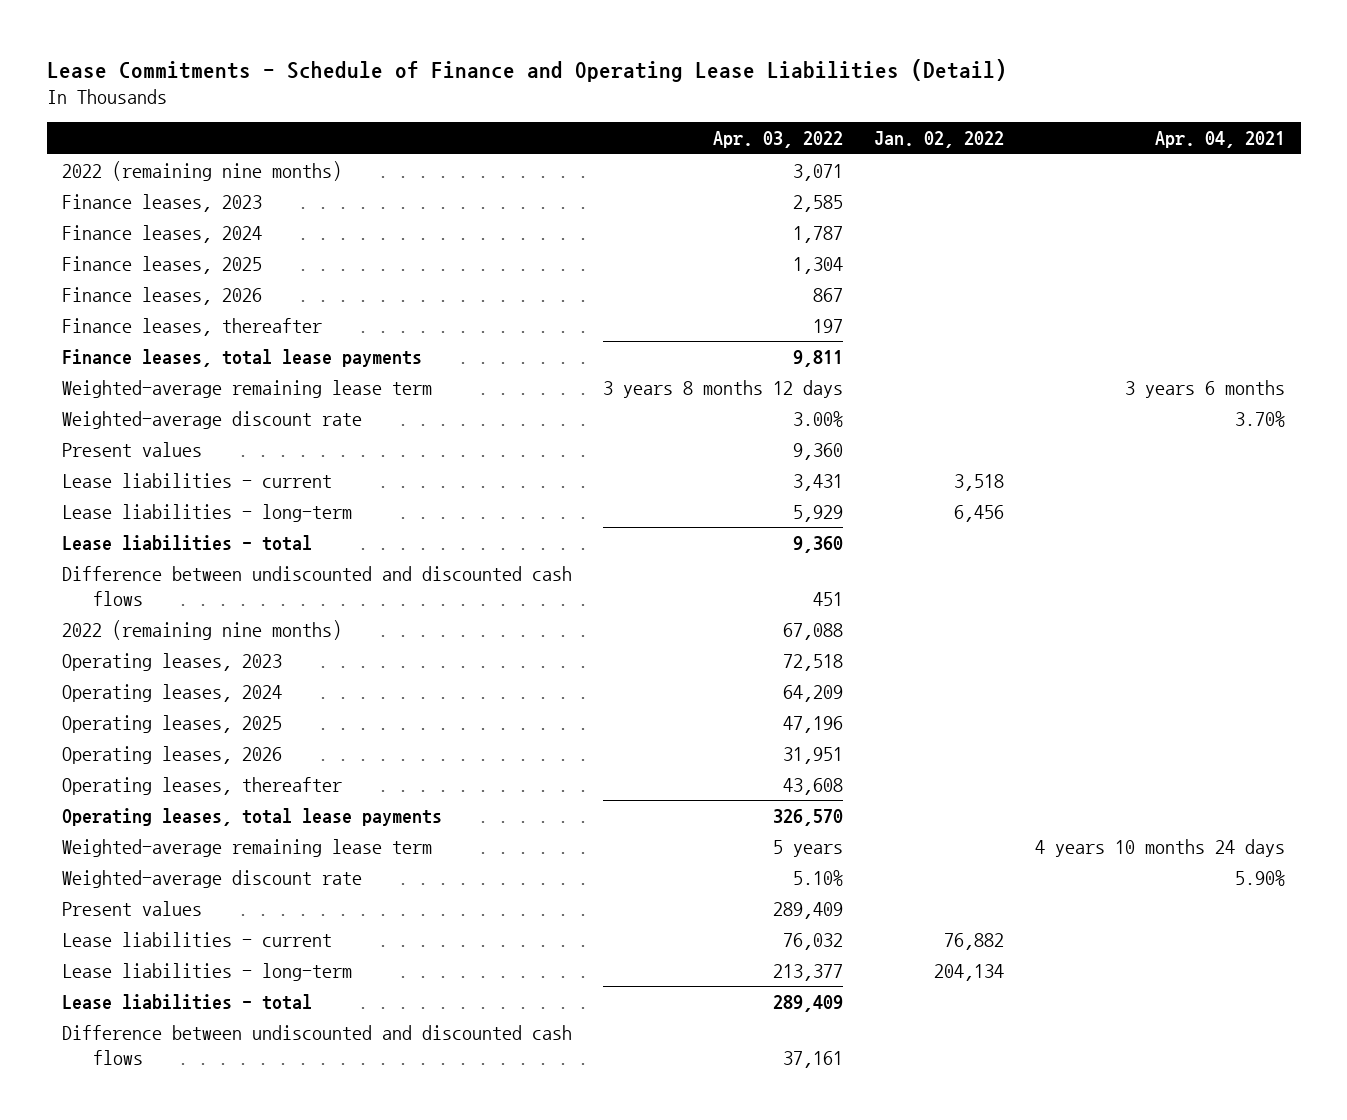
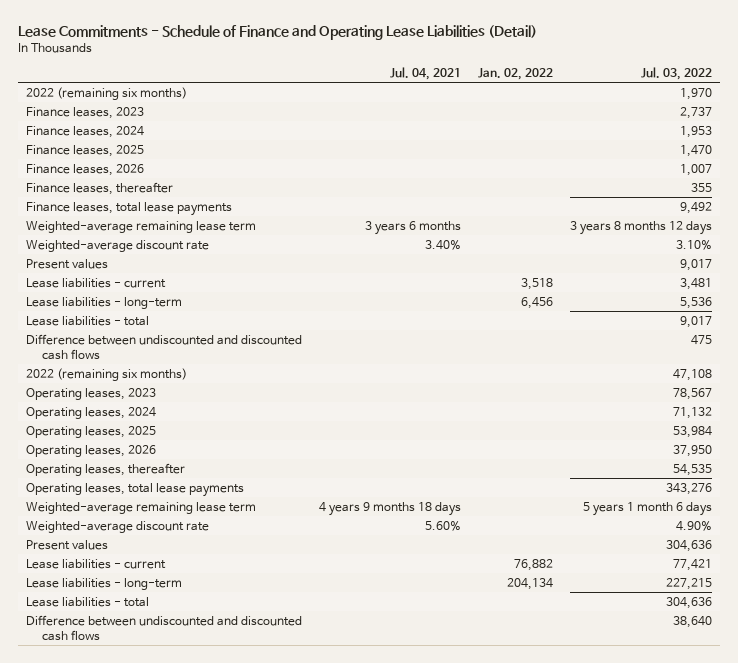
[713,131,844,149] Apr. 03, 2022 -> none
[1155,131,1286,149] Apr. 04, 2021 -> none
none -> [390,66,462,80] Jul. 04, 2021
none -> [640,66,712,80] Jul. 03, 2022
[62,160,343,181] 2022 (remaining nine months) -> [26,86,188,100] 2022 (remaining six months)
[62,619,343,640] 2022 (remaining nine months) -> [26,367,188,381] 2022 (remaining six months)

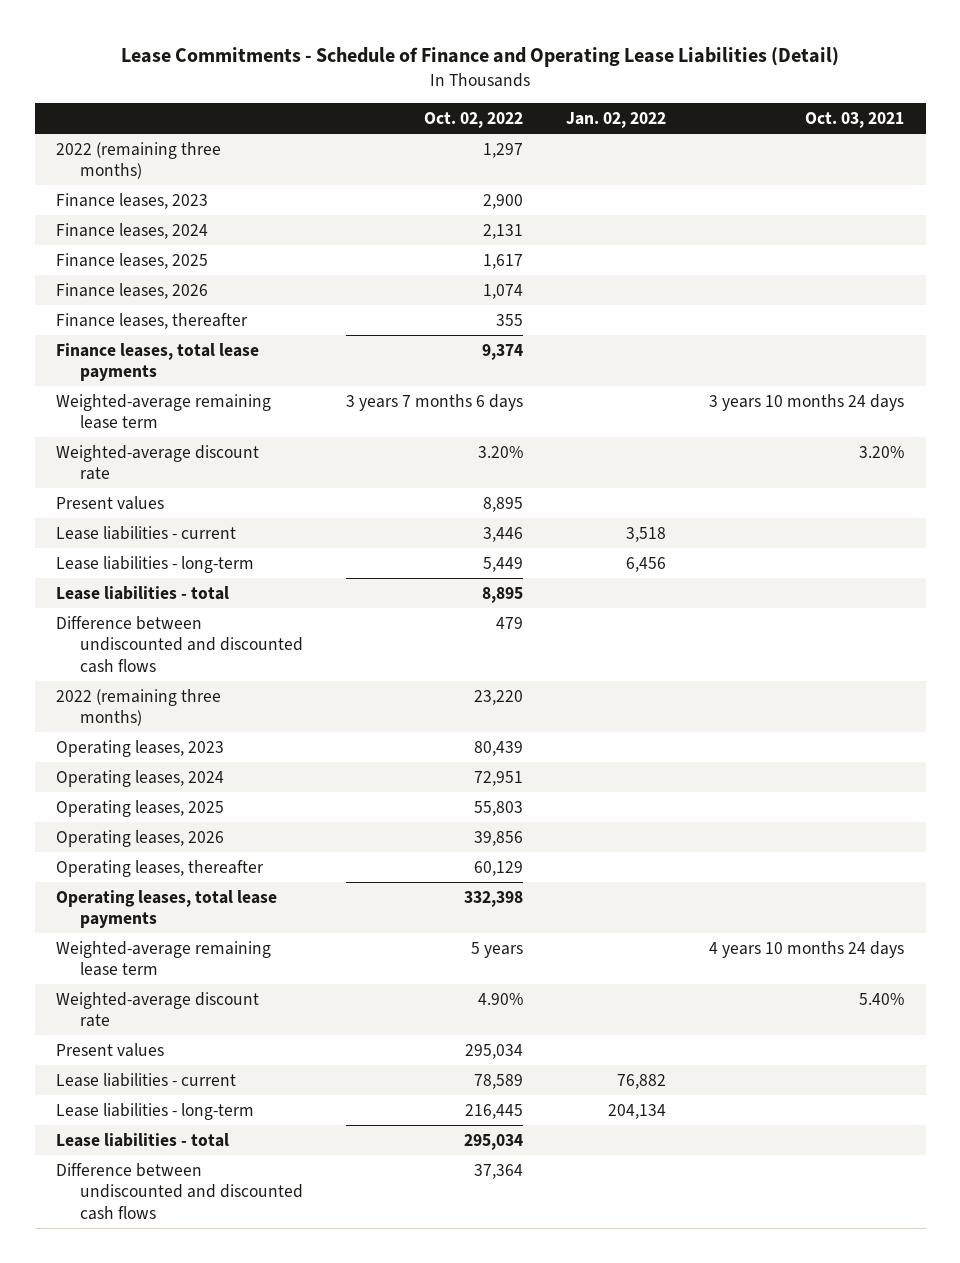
[390,66,462,80] Jul. 04, 2021 -> none
[640,66,712,80] Jul. 03, 2022 -> none
none -> [423,112,523,129] Oct. 02, 2022
none -> [805,112,905,129] Oct. 03, 2021
[26,86,188,100] 2022 (remaining six months) -> [56,141,222,180] 2022 (remaining three months)
[26,367,188,381] 2022 (remaining six months) -> [56,688,222,727] 2022 (remaining three months)

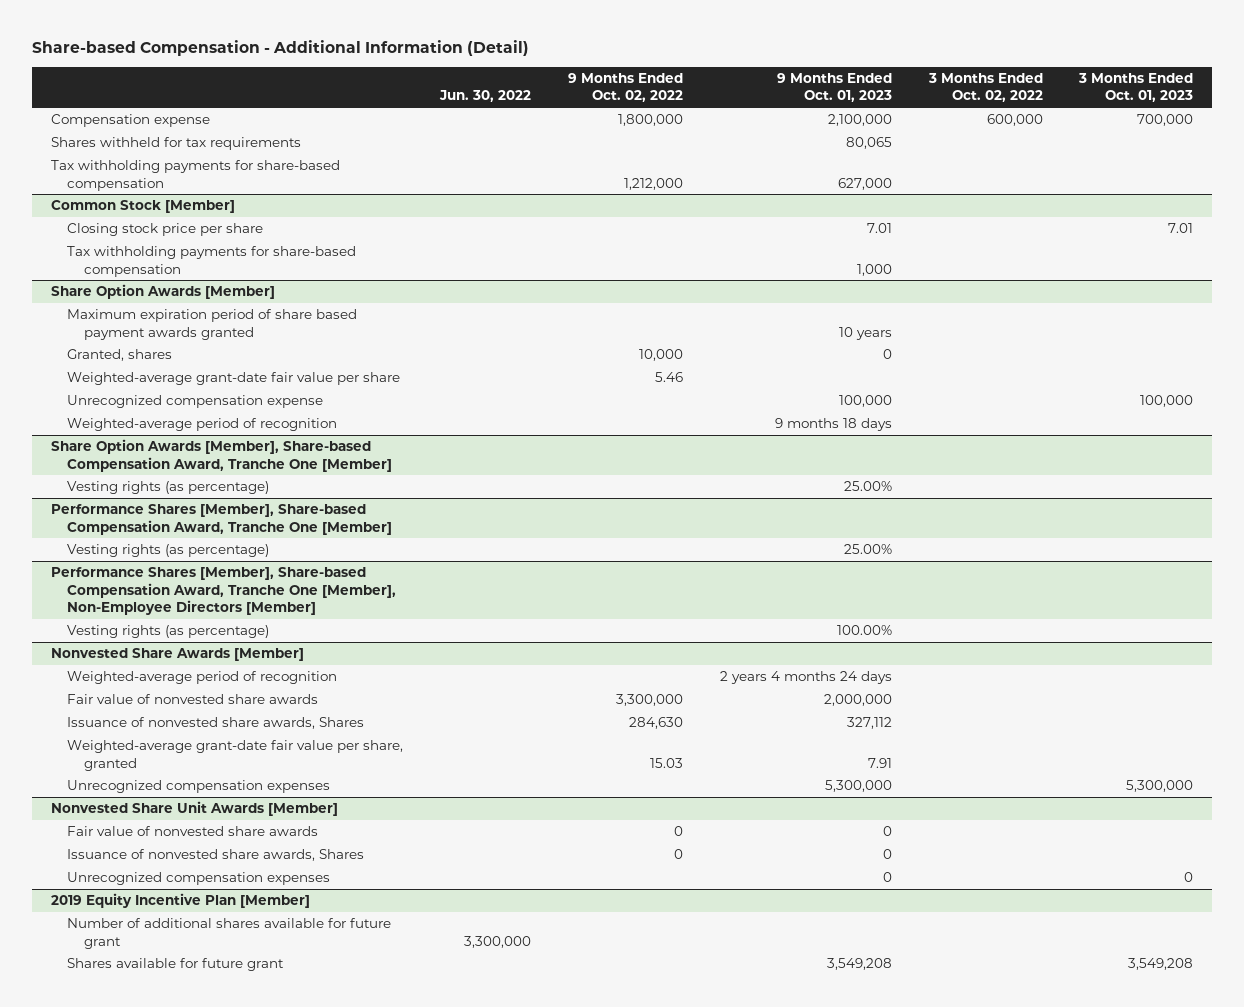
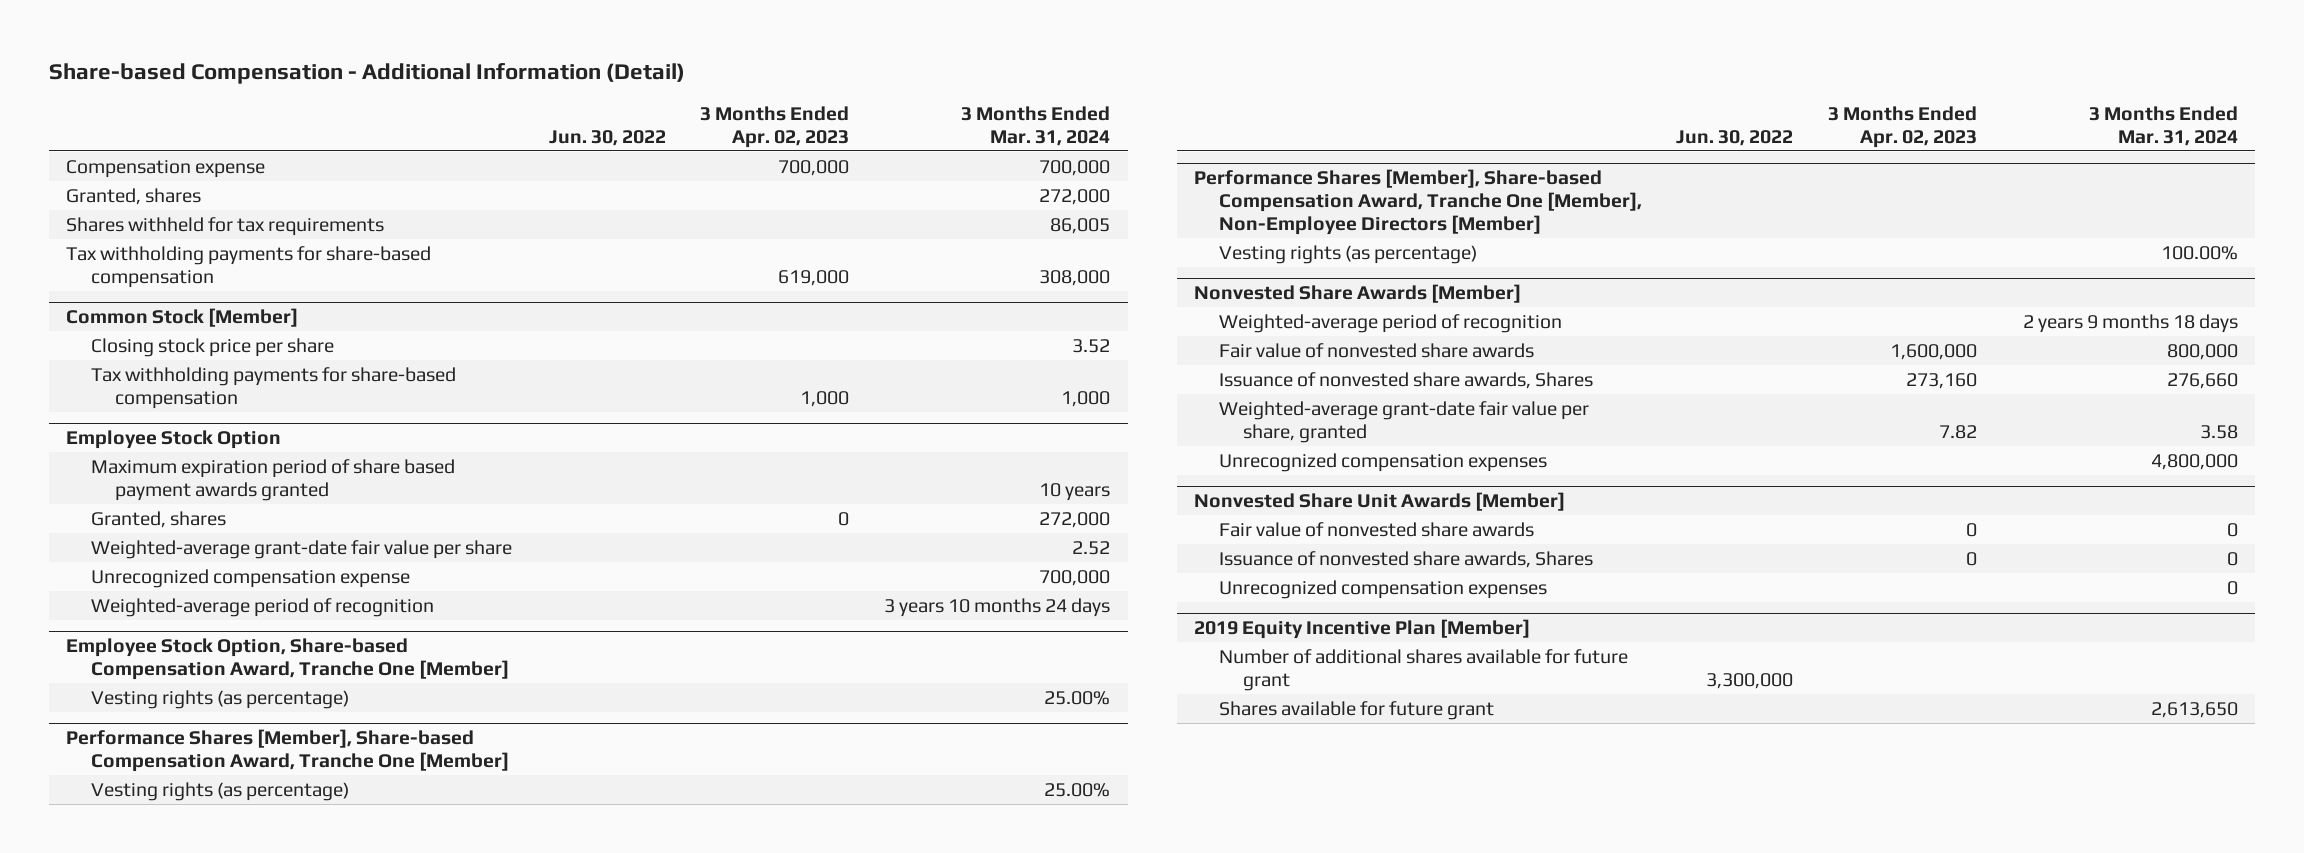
[567,73,683,103] 9 Months Ended Oct. 02, 2022 -> none
[776,73,892,103] 9 Months Ended Oct. 01, 2023 -> none
[927,73,1043,103] 3 Months Ended Oct. 02, 2022 -> none
[1078,73,1194,103] 3 Months Ended Oct. 01, 2023 -> none
none -> [700,105,850,148] 3 Months Ended Apr. 02, 2023
none -> [961,105,1111,146] 3 Months Ended Mar. 31, 2024
none -> [66,187,202,205] Granted, shares
[50,284,275,300] Share Option Awards [Member] -> [66,430,282,450] Employee Stock Option
[50,439,393,472] Share Option Awards [Member], Share-based Compensation Award, Tranche One [Member] -> [66,638,509,680] Employee Stock Option, Share-based Compensation Award, Tranche One [Member]

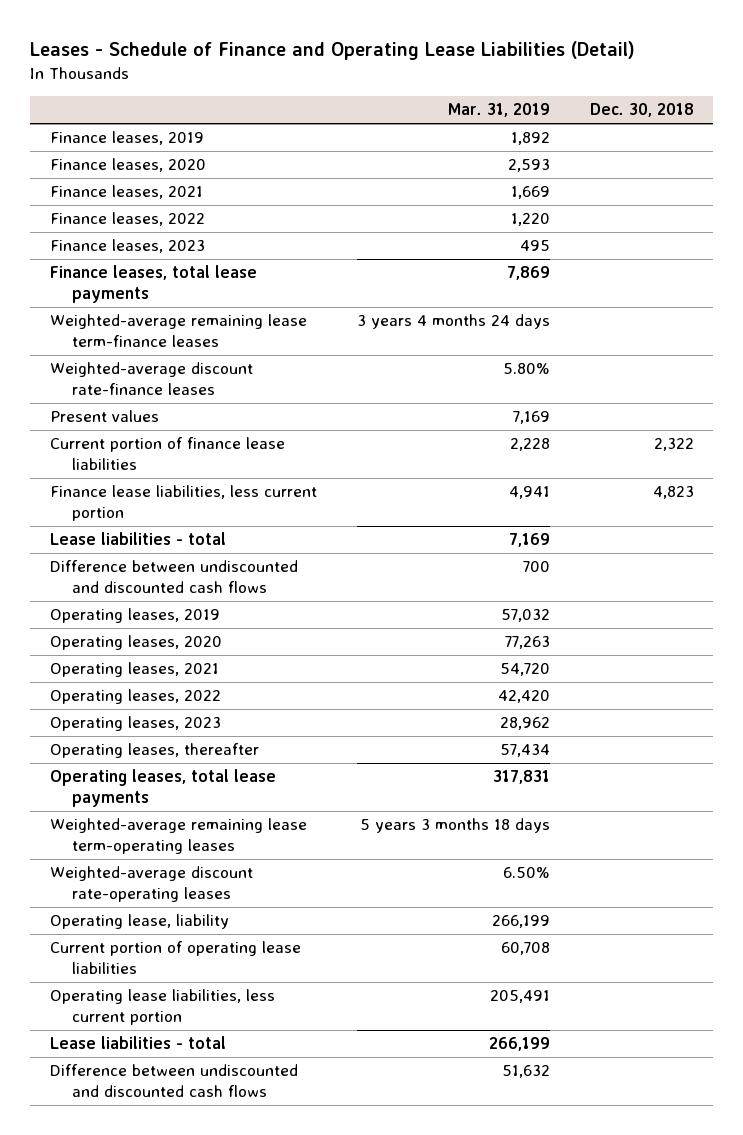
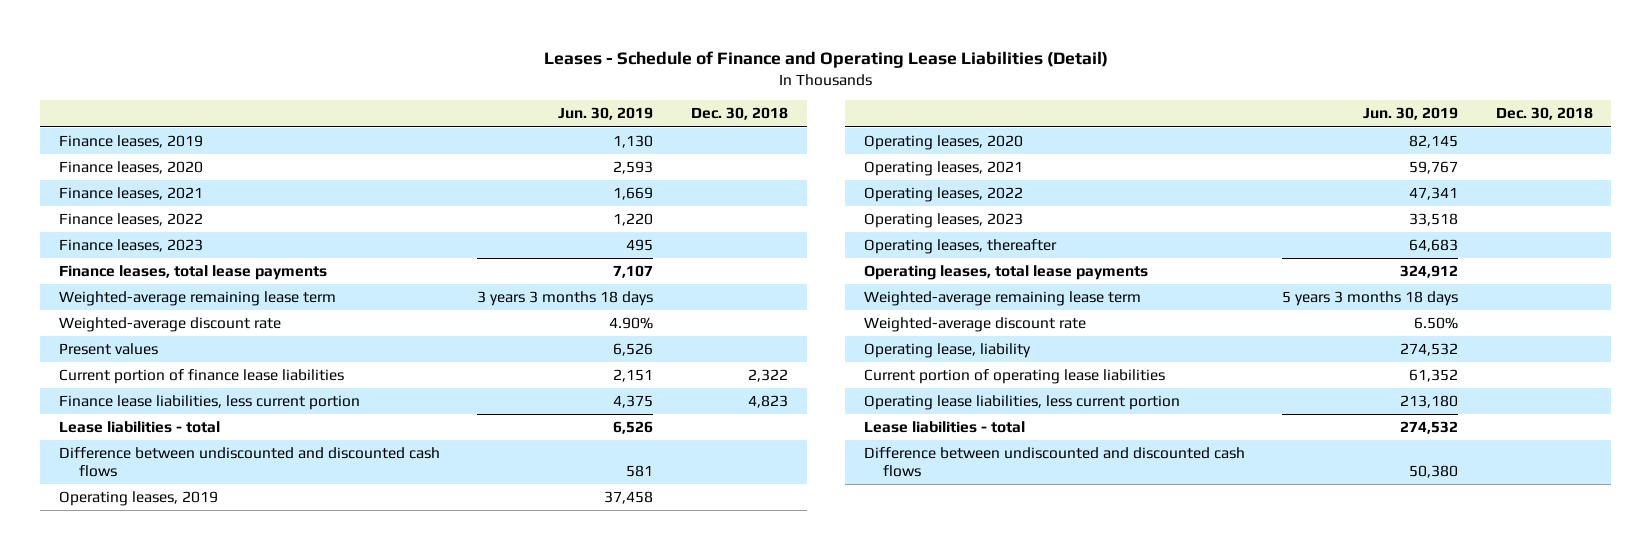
[447,103,550,118] Mar. 31, 2019 -> none
none -> [558,107,654,121] Jun. 30, 2019
[49,314,307,348] Weighted-average remaining lease term-finance leases -> [58,291,336,307] Weighted-average remaining lease term
[49,362,253,396] Weighted-average discount rate-finance leases -> [58,317,281,333] Weighted-average discount rate
[49,818,307,855] Weighted-average remaining lease term-operating leases -> [863,291,1141,307] Weighted-average remaining lease term
[49,866,253,903] Weighted-average discount rate-operating leases -> [863,317,1086,333] Weighted-average discount rate

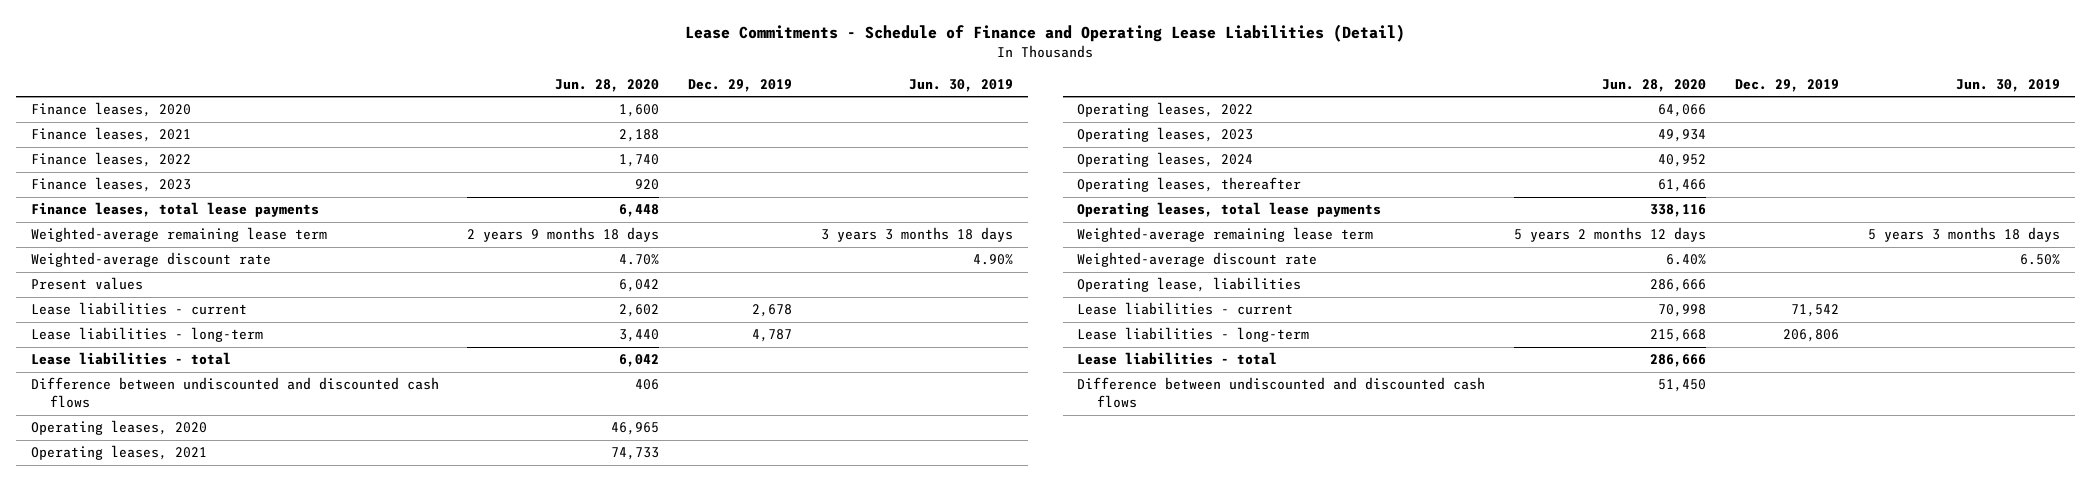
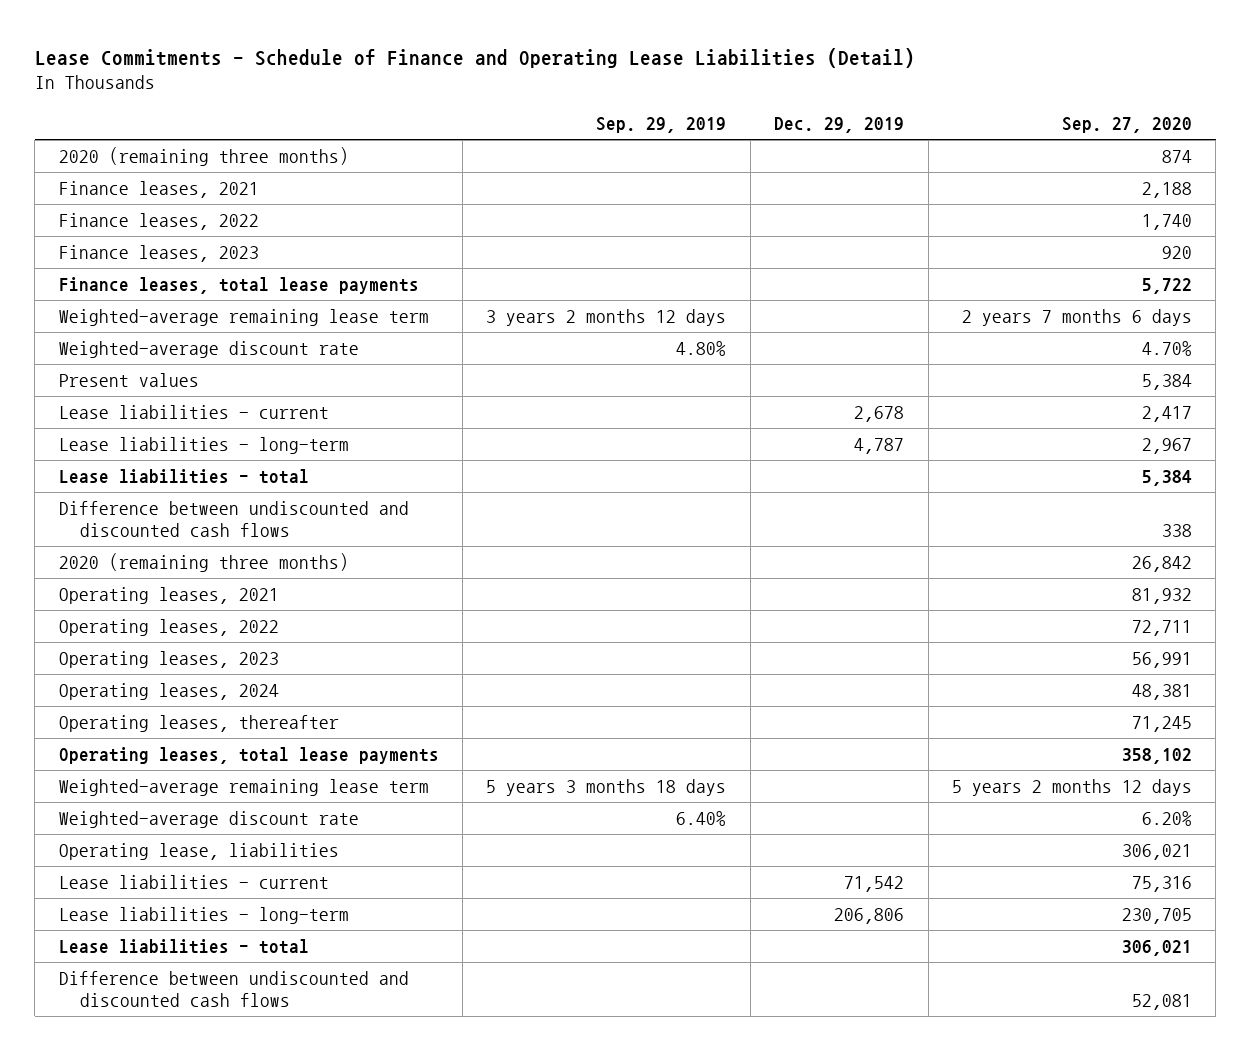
[555,78,660,92] Jun. 28, 2020 -> none
[909,78,1014,92] Jun. 30, 2019 -> none
none -> [596,116,727,133] Sep. 29, 2019
none -> [1061,116,1192,133] Sep. 27, 2020
[30,102,191,118] Finance leases, 2020 -> [58,147,349,167] 2020 (remaining three months)
[30,420,207,436] Operating leases, 2020 -> [58,553,349,573] 2020 (remaining three months)

